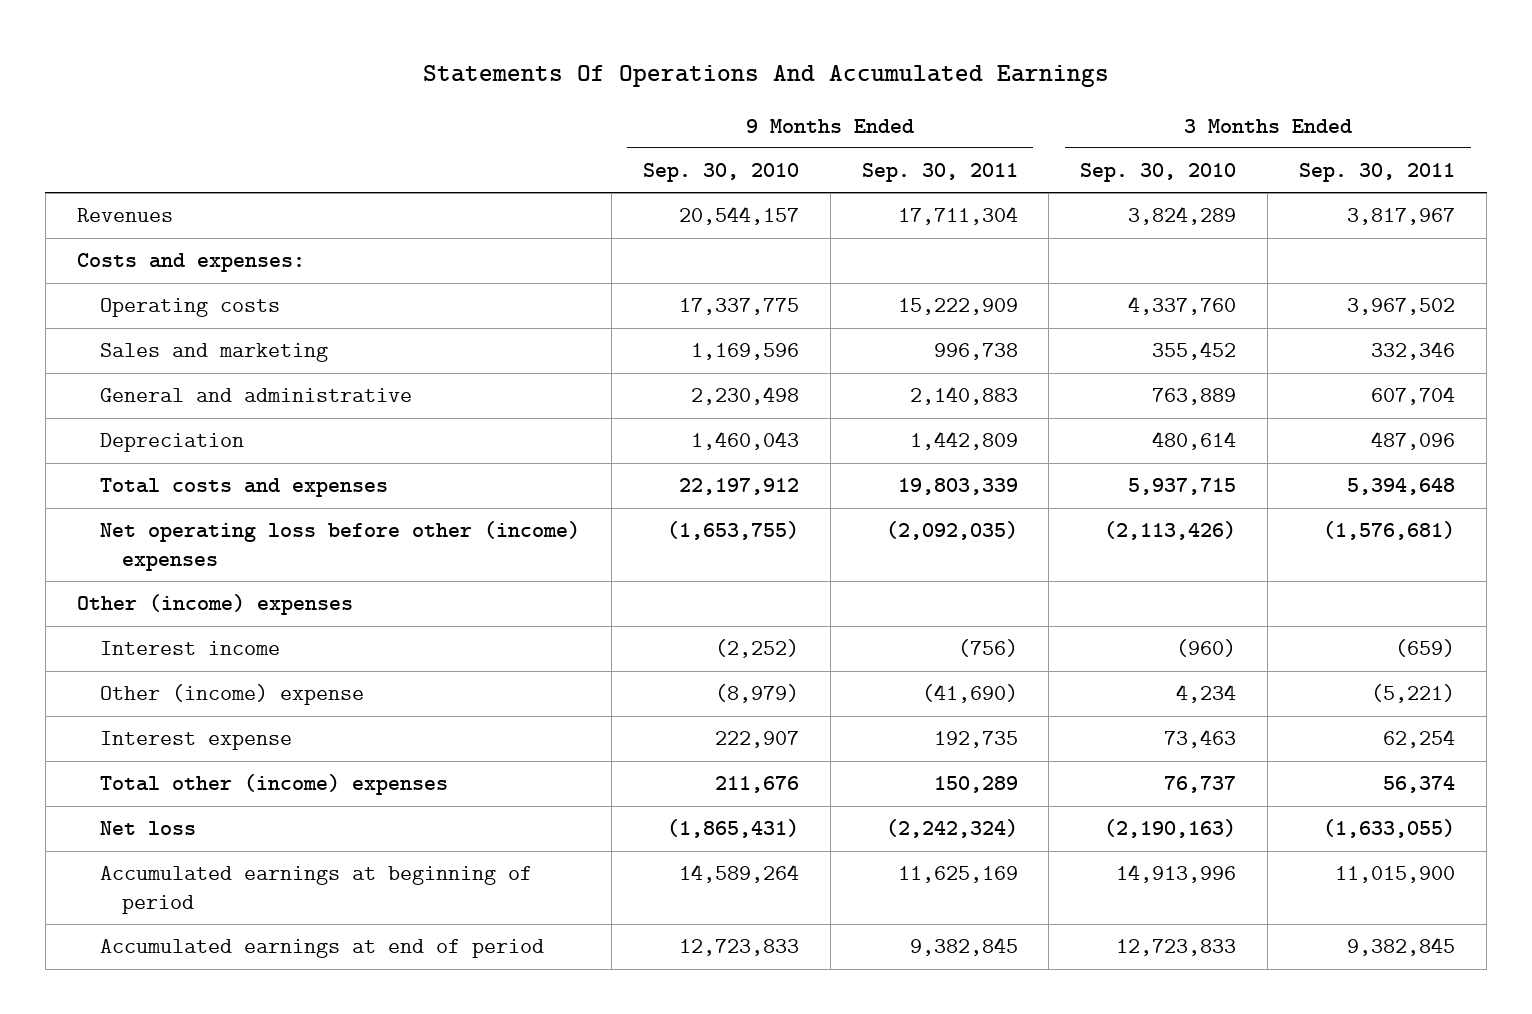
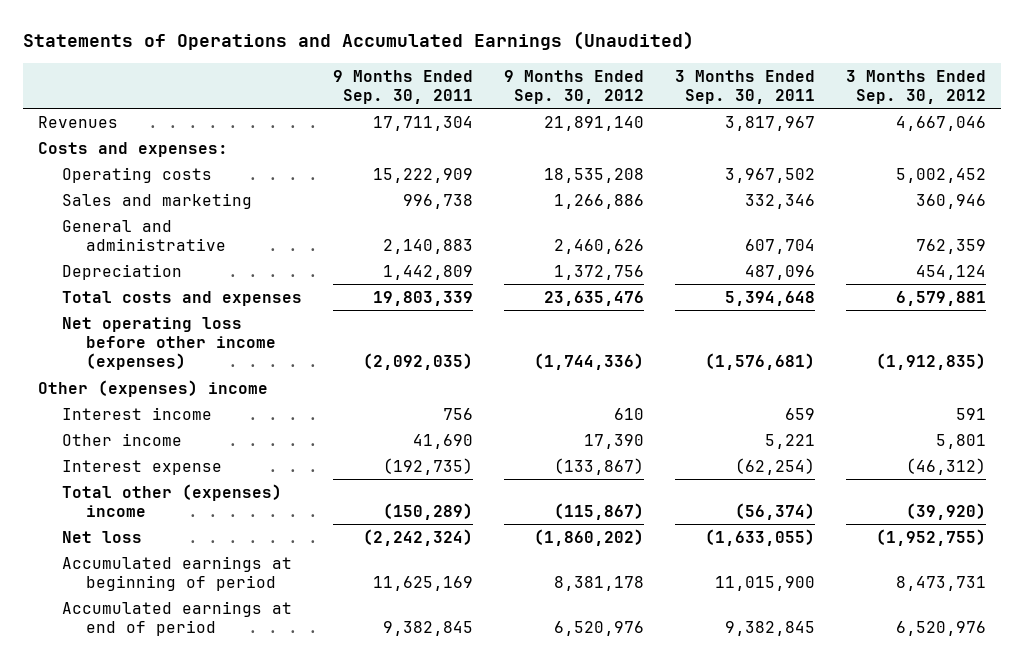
[423,64,1110,87] Statements Of Operations And Accumulated Earnings -> [22,31,694,51] Statements of Operations and Accumulated Earnings (Unaudited)
[642,163,799,183] Sep. 30, 2010 -> none
[1080,163,1237,183] Sep. 30, 2010 -> none
none -> [504,69,645,104] 9 Months Ended Sep. 30, 2012
none -> [846,69,987,104] 3 Months Ended Sep. 30, 2012
[99,521,580,571] Net operating loss before other (income) expenses -> [62,316,277,371] Net operating loss before other income (expenses)
[76,594,353,616] Other (income) expenses -> [38,379,269,397] Other (expenses) income
[957,639,1018,658] (756) -> [443,407,474,420] 756
[1395,639,1456,658] (659) -> [785,407,816,420] 659
[99,684,364,706] Other (income) expense -> [62,432,183,446] Other income
[921,684,1018,704] (41,690) -> [413,433,474,449] 41,690
[1371,684,1456,704] (5,221) -> [765,433,816,449] 5,221
[933,731,1018,749] 192,735 -> [383,457,474,475] (192,735)
[1383,729,1456,749] 62,254 -> [735,457,816,475] (62,254)
[99,774,448,796] Total other (income) expenses -> [62,483,283,517] Total other (expenses) income
[933,776,1018,794] 150,289 -> [383,502,474,520] (150,289)
[1383,776,1456,794] 56,374 -> [735,502,816,520] (56,374)

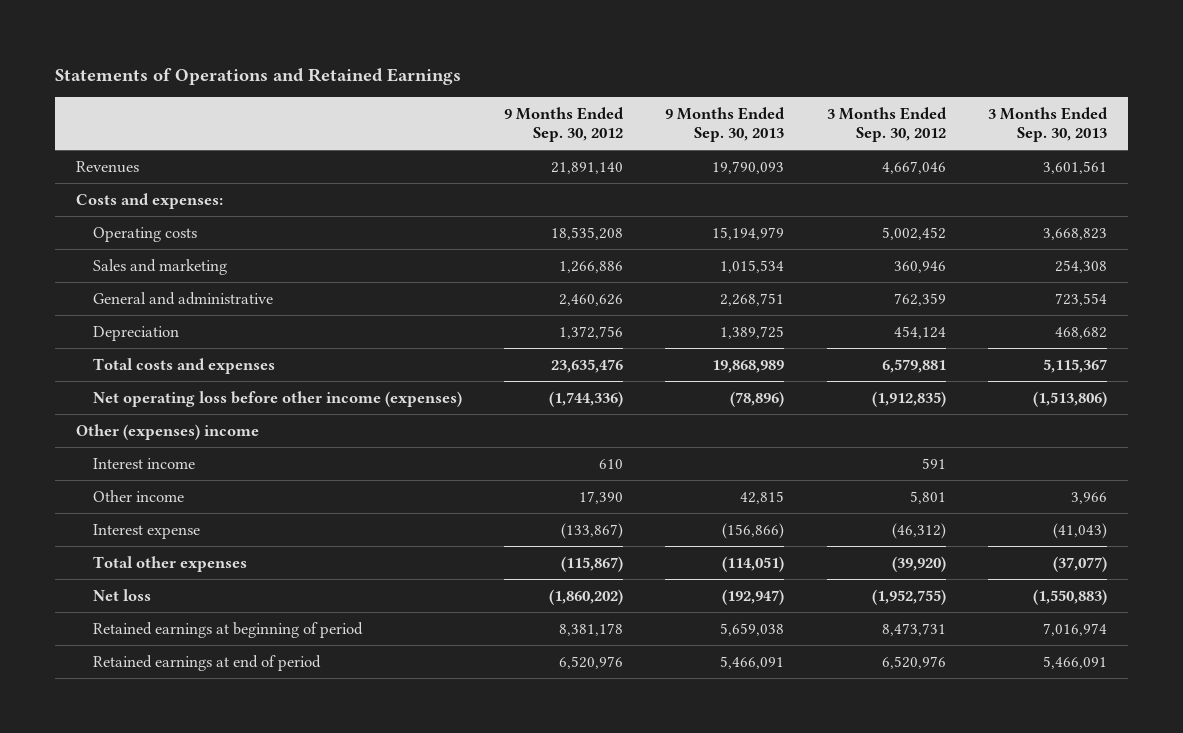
[22,31,694,51] Statements of Operations and Accumulated Earnings (Unaudited) -> [55,67,462,85] Statements of Operations and Retained Earnings
[333,69,474,104] 9 Months Ended Sep. 30, 2011 -> none
[675,69,816,104] 3 Months Ended Sep. 30, 2011 -> none
none -> [665,106,786,143] 9 Months Ended Sep. 30, 2013
none -> [987,106,1108,143] 3 Months Ended Sep. 30, 2013
[62,483,283,517] Total other (expenses) income -> [93,555,248,572] Total other expenses
[62,555,293,591] Accumulated earnings at beginning of period -> [93,621,364,638] Retained earnings at beginning of period
[62,600,293,636] Accumulated earnings at end of period -> [93,654,322,671] Retained earnings at end of period

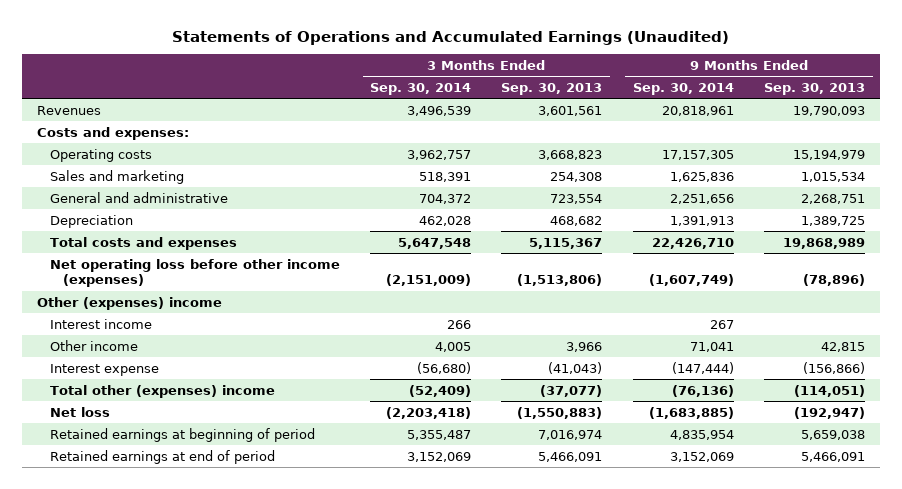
[55,67,462,85] Statements of Operations and Retained Earnings -> [172,30,730,45] Statements of Operations and Accumulated Earnings (Unaudited)
[504,106,625,143] 9 Months Ended Sep. 30, 2012 -> none
[826,106,947,143] 3 Months Ended Sep. 30, 2012 -> none
none -> [370,83,472,96] Sep. 30, 2014
none -> [632,83,734,96] Sep. 30, 2014
[93,555,248,572] Total other expenses -> [49,384,275,398] Total other (expenses) income

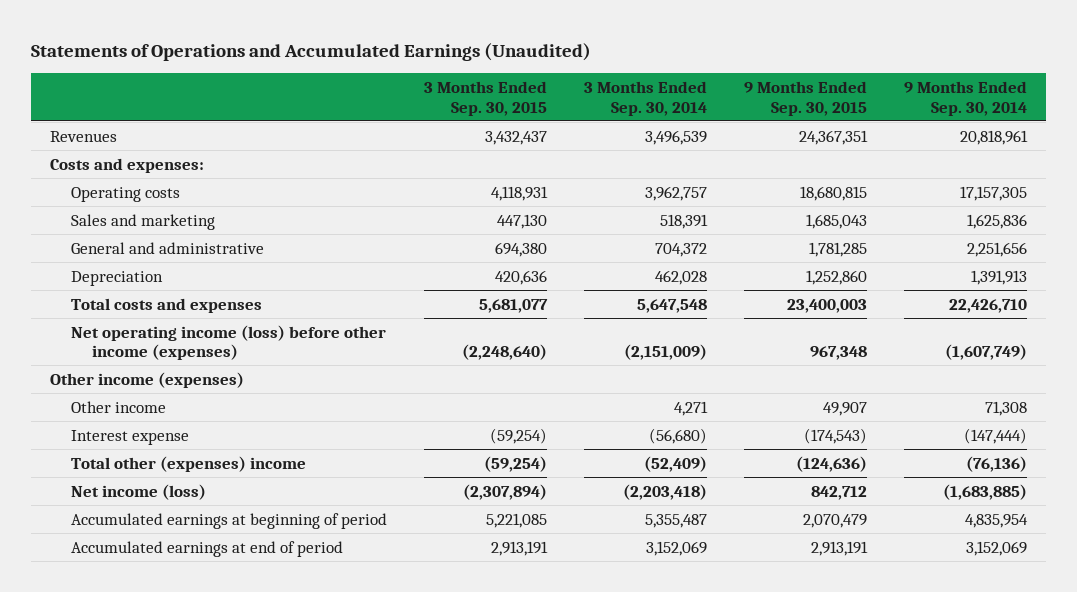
[501,83,603,96] Sep. 30, 2013 -> none
[764,83,866,96] Sep. 30, 2013 -> none
none -> [423,81,547,116] 3 Months Ended Sep. 30, 2015
none -> [744,81,868,116] 9 Months Ended Sep. 30, 2015
[49,318,152,329] Interest income -> none
[49,258,340,288] Net operating loss before other income (expenses) -> [70,324,386,361] Net operating income (loss) before other income (expenses)
[37,296,223,310] Other (expenses) income -> [49,371,244,388] Other income (expenses)
[435,341,472,352] 4,005 -> [673,400,708,416] 4,271
[689,341,734,352] 71,041 -> [985,400,1028,416] 71,308
[49,406,110,417] Net loss -> [70,483,206,500] Net income (loss)
[49,427,315,442] Retained earnings at beginning of period -> [70,512,387,529] Accumulated earnings at beginning of period
[49,449,275,464] Retained earnings at end of period -> [70,540,343,557] Accumulated earnings at end of period

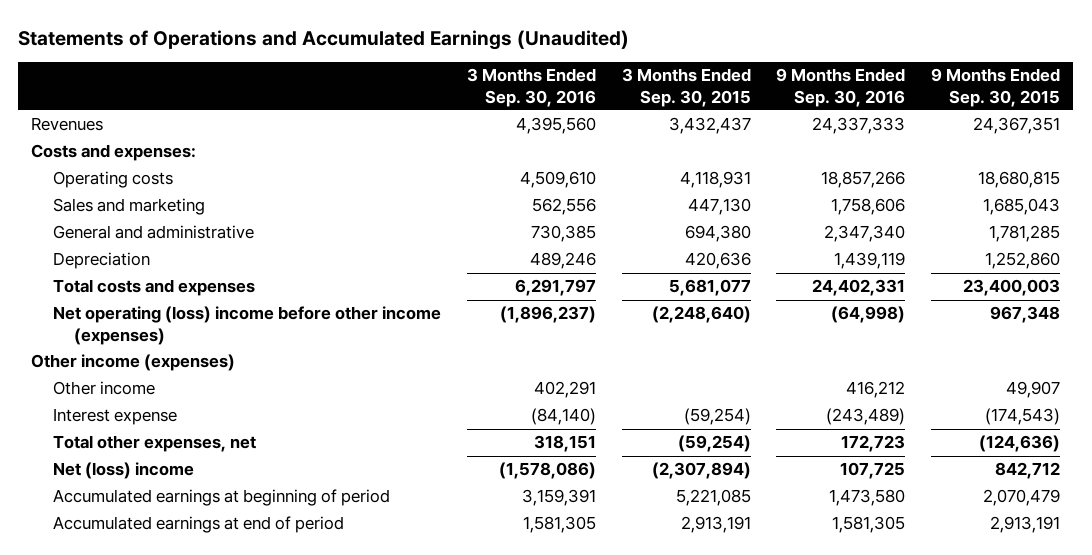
[583,81,707,116] 3 Months Ended Sep. 30, 2014 -> none
[904,81,1028,116] 9 Months Ended Sep. 30, 2014 -> none
none -> [466,67,596,107] 3 Months Ended Sep. 30, 2016
none -> [776,67,906,107] 9 Months Ended Sep. 30, 2016
[70,324,386,361] Net operating income (loss) before other income (expenses) -> [52,306,441,345] Net operating (loss) income before other income (expenses)
[70,455,306,472] Total other (expenses) income -> [52,435,256,453] Total other expenses, net
[70,483,206,500] Net income (loss) -> [52,462,194,480] Net (loss) income

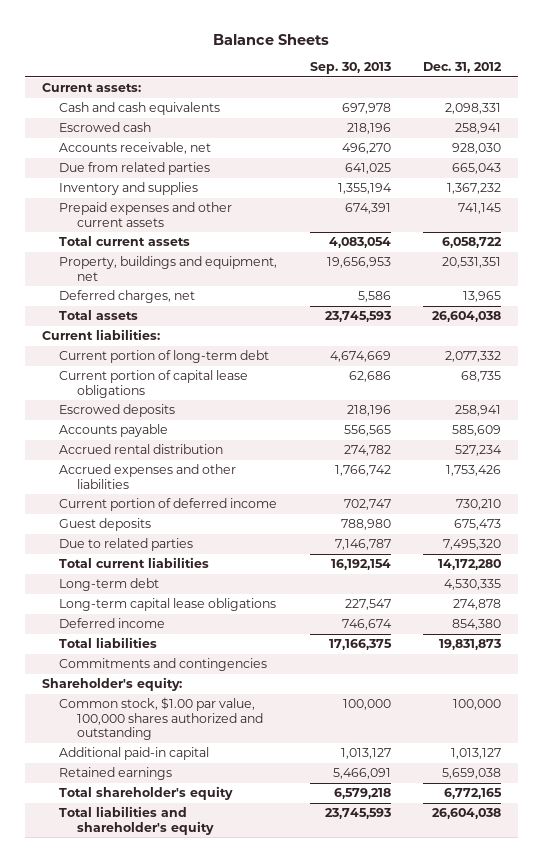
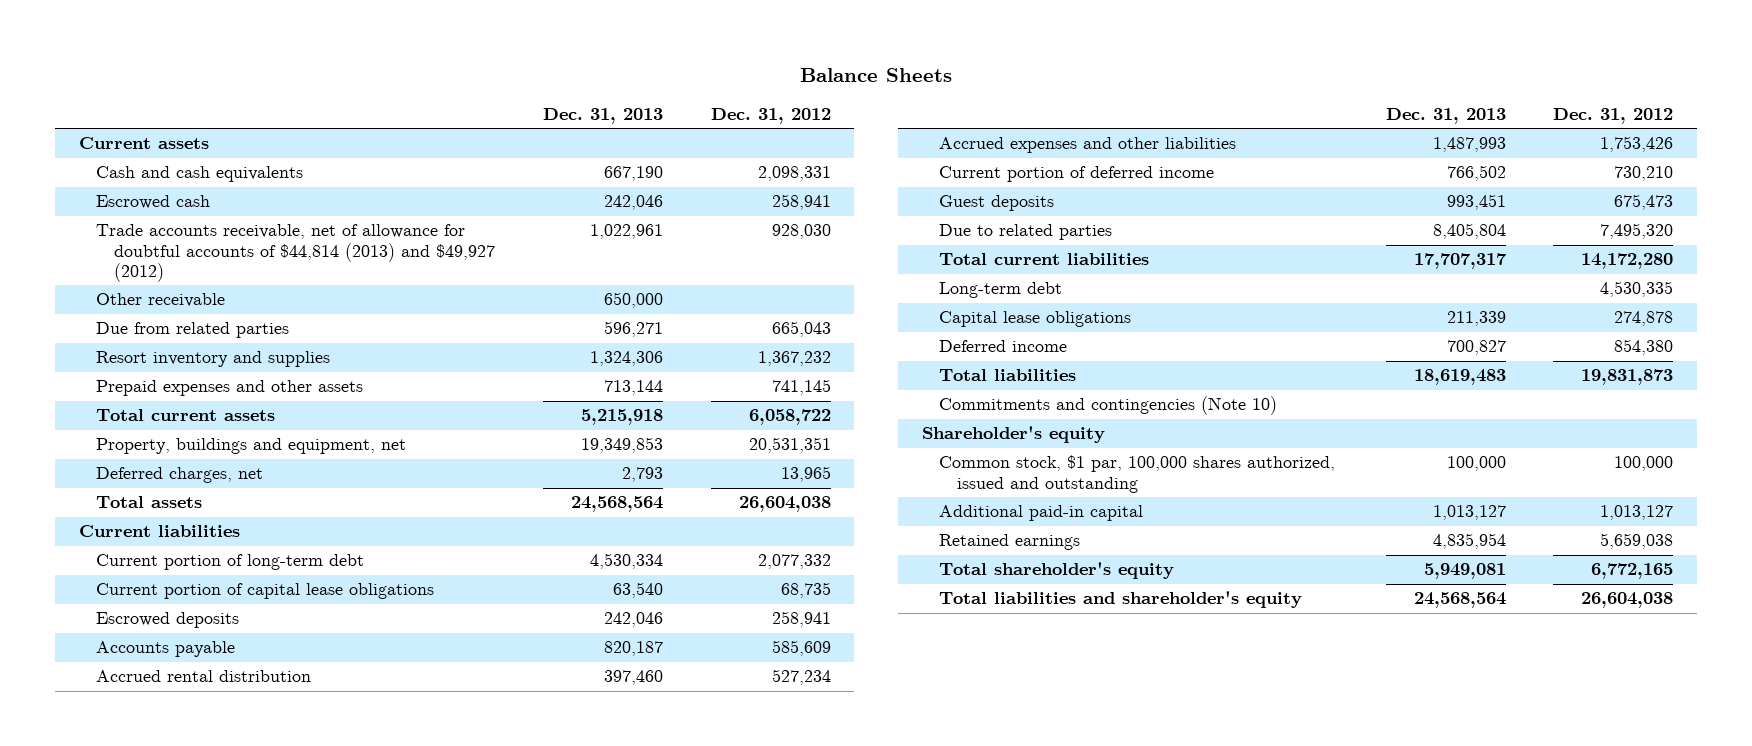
[309,62,391,75] Sep. 30, 2013 -> none
none -> [542,107,663,124] Dec. 31, 2013
[41,83,141,93] Current assets: -> [78,137,209,150] Current assets
[59,142,212,155] Accounts receivable, net -> [96,224,495,282] Trade accounts receivable, net of allowance for doubtful accounts of $44,814 (2013) and $49,927 (2012)
none -> [96,293,226,308] Other receivable
[59,182,199,196] Inventory and supplies -> [96,351,331,368] Resort inventory and supplies
[59,202,233,227] Prepaid expenses and other current assets -> [96,380,364,397] Prepaid expenses and other assets
[41,329,160,341] Current liabilities: -> [78,525,240,538] Current liabilities
[59,598,277,612] Long-term capital lease obligations -> [939,311,1132,328] Capital lease obligations
[59,658,268,672] Commitments and contingencies -> [939,396,1278,416] Commitments and contingencies (Note 10)
[41,677,182,692] Shareholder's equity: -> [921,426,1105,444] Shareholder's equity
[59,697,263,741] Common stock, $1.00 par value, 100,000 shares authorized and outstanding -> [939,455,1336,493] Common stock, $1 par, 100,000 shares authorized, issued and outstanding

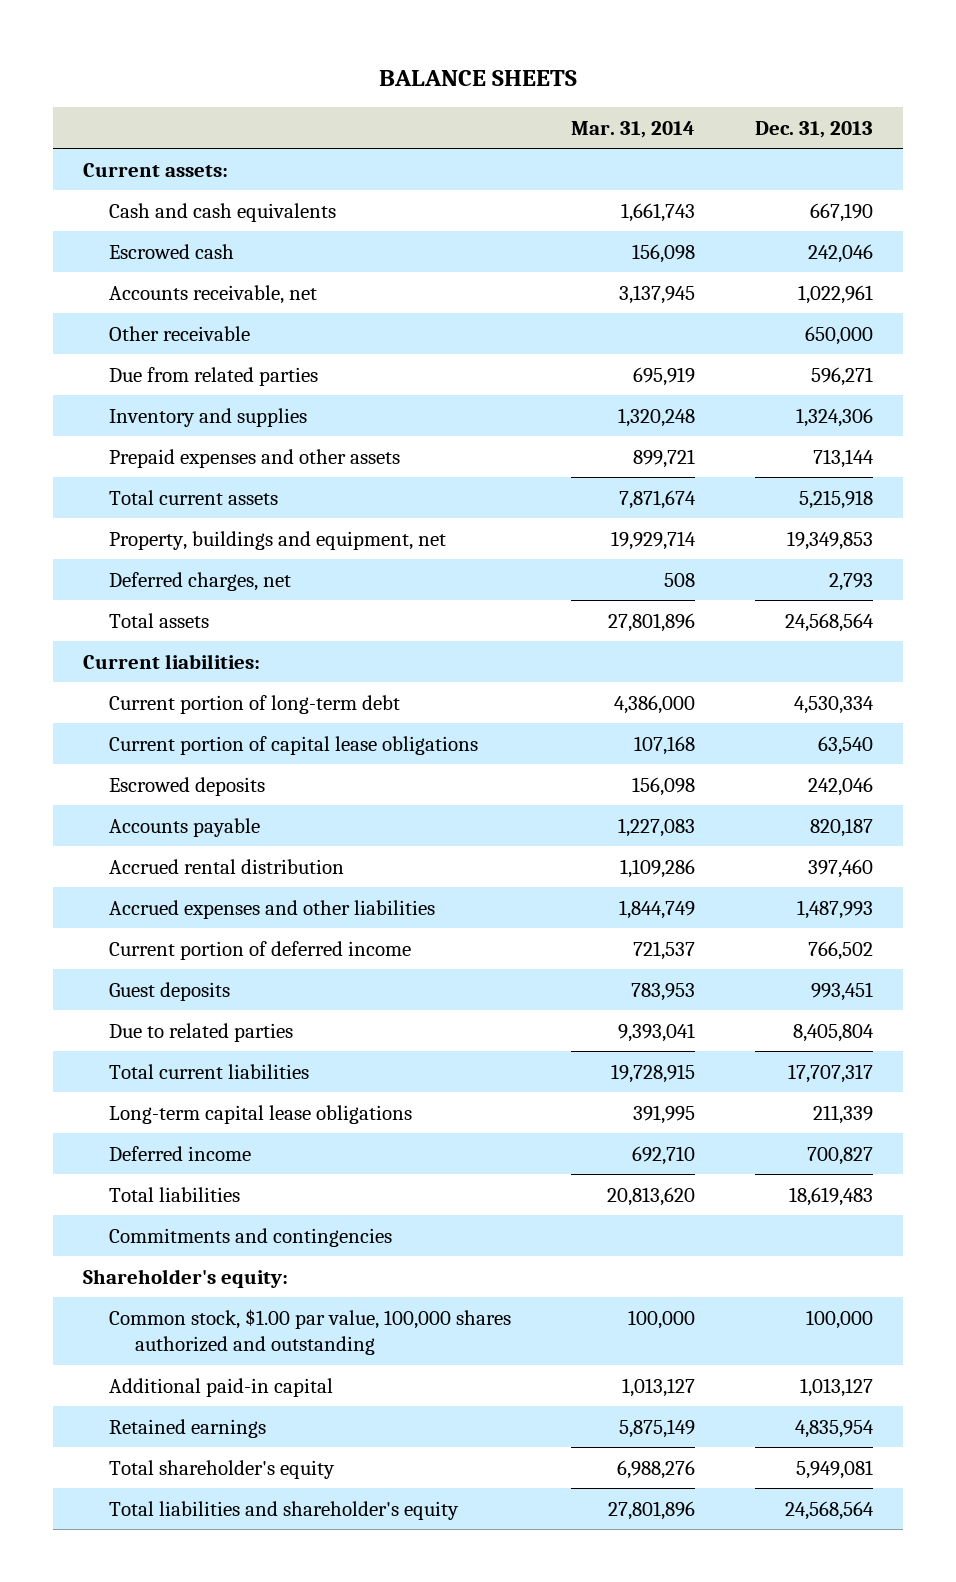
[800,67,953,82] Balance Sheets -> [378,69,577,86] BALANCE SHEETS
[710,107,831,124] Dec. 31, 2012 -> none
none -> [571,120,696,138] Mar. 31, 2014
[78,137,209,150] Current assets -> [82,162,228,177] Current assets:
[96,224,495,282] Trade accounts receivable, net of allowance for doubtful accounts of $44,814 (2013) and $49,927 (2012) -> [109,284,318,304] Accounts receivable, net
[96,351,331,368] Resort inventory and supplies -> [109,407,308,427] Inventory and supplies
[78,525,240,538] Current liabilities -> [82,653,260,669] Current liabilities:
[939,282,1063,299] Long-term debt -> none
[939,311,1132,328] Capital lease obligations -> [109,1104,413,1124] Long-term capital lease obligations
[939,396,1278,416] Commitments and contingencies (Note 10) -> [109,1227,393,1247] Commitments and contingencies
[921,426,1105,444] Shareholder's equity -> [82,1268,288,1288] Shareholder's equity:
[939,455,1336,493] Common stock, $1 par, 100,000 shares authorized, issued and outstanding -> [109,1308,512,1356] Common stock, $1.00 par value, 100,000 shares authorized and outstanding

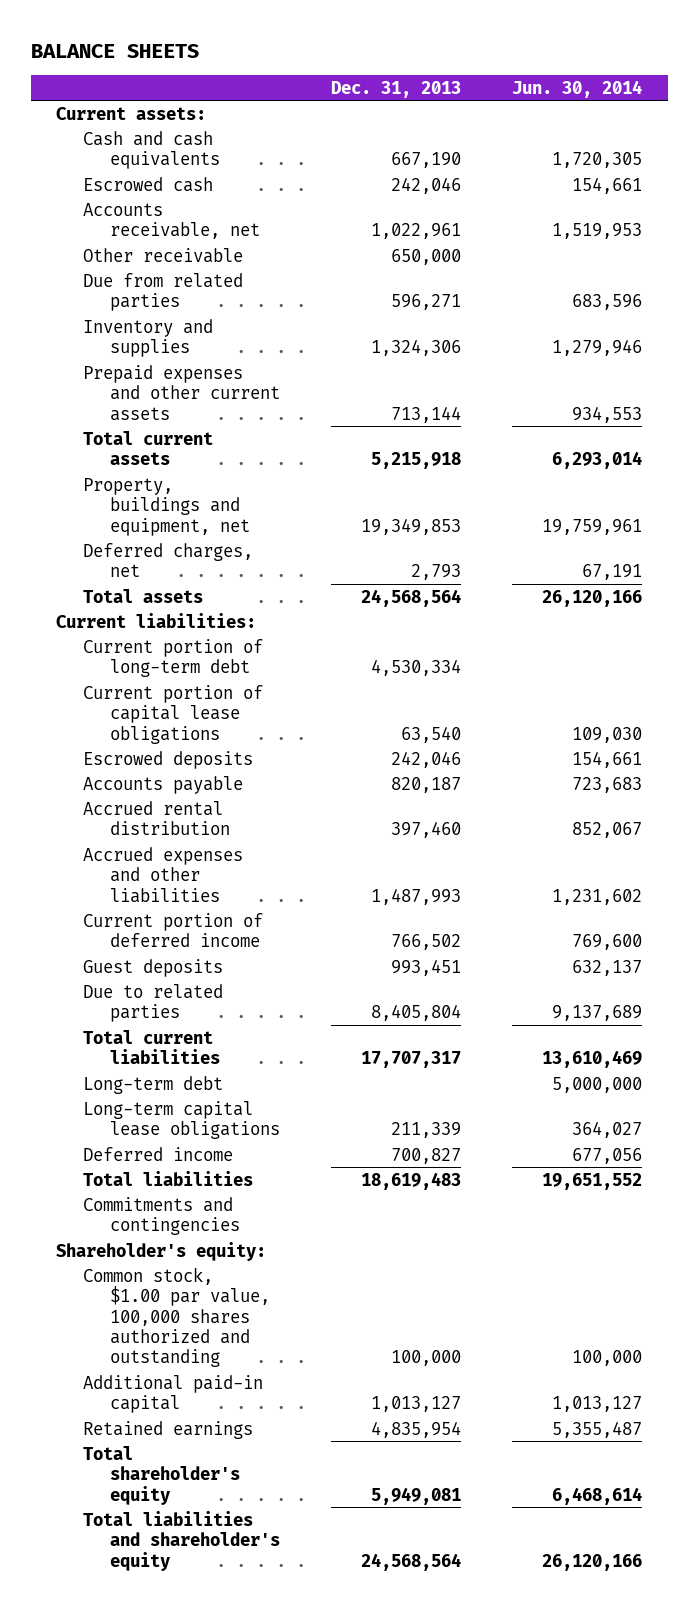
[571,120,696,138] Mar. 31, 2014 -> none
none -> [512,79,643,98] Jun. 30, 2014
[109,448,401,468] Prepaid expenses and other assets -> [83,364,281,421] Prepaid expenses and other current assets
none -> [83,1075,224,1094] Long-term debt

